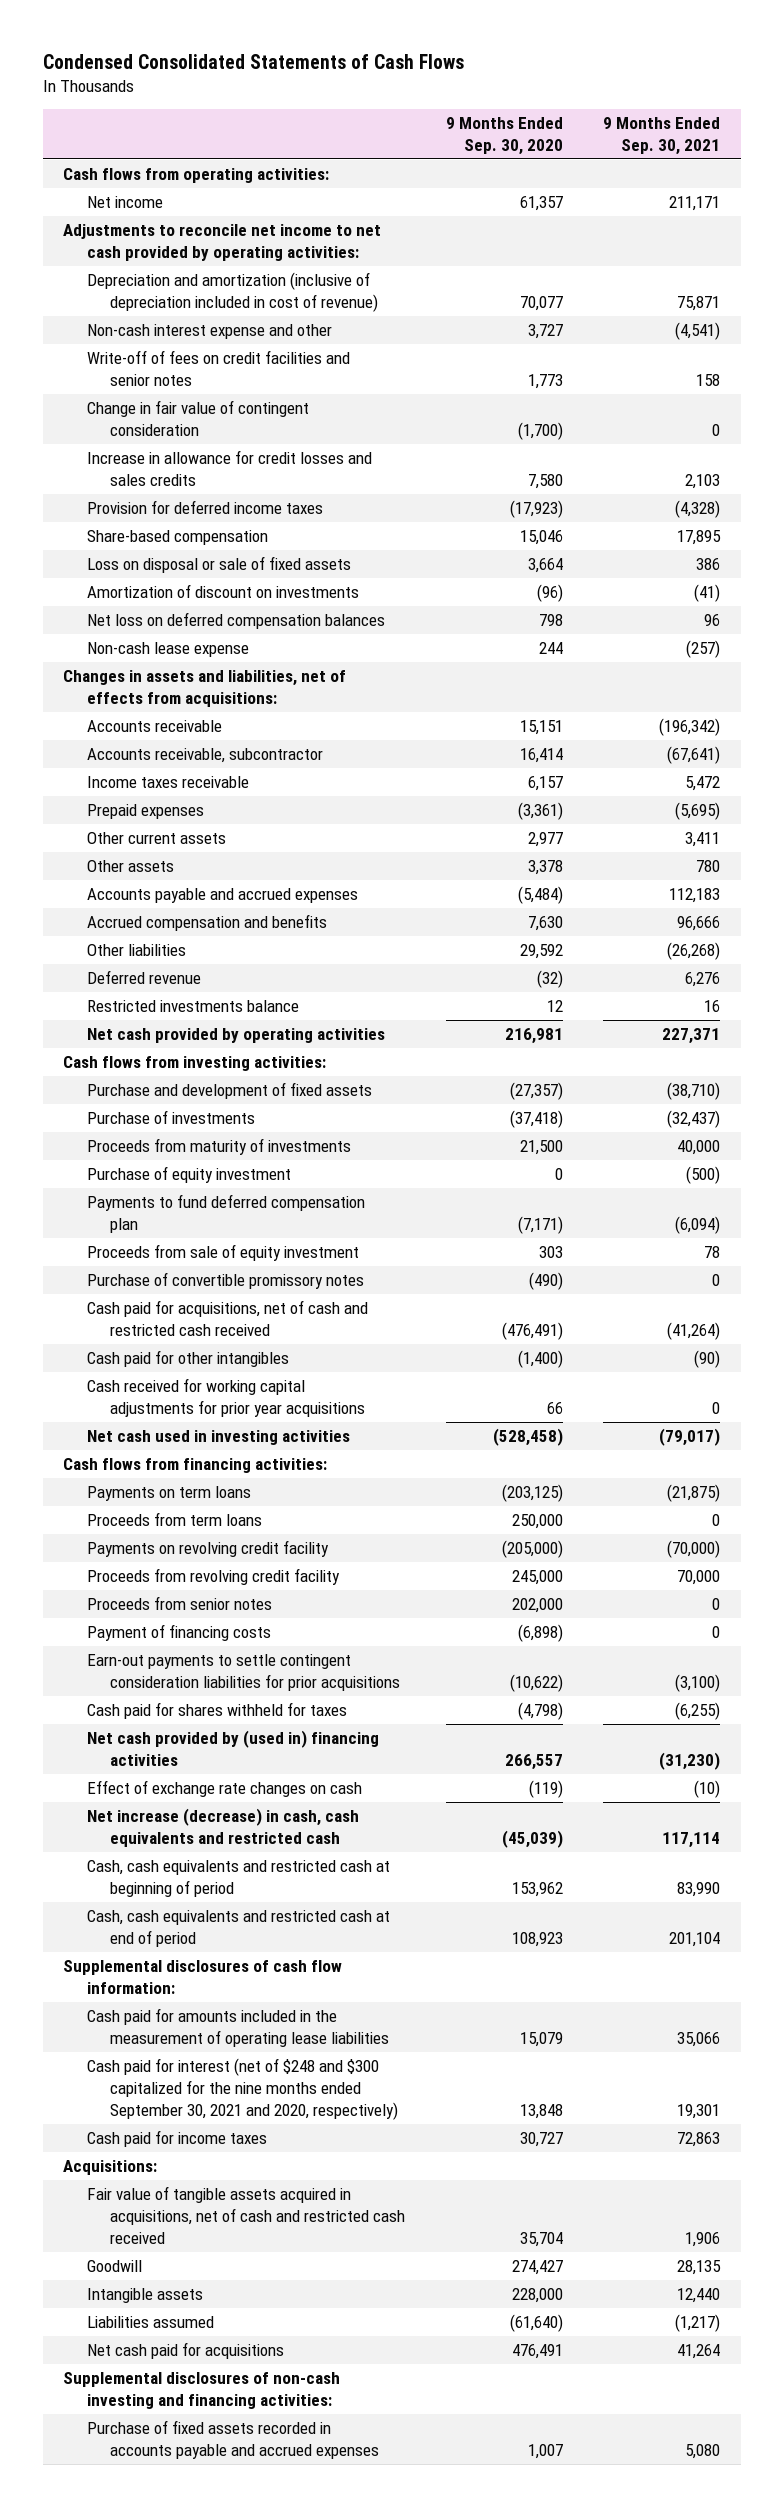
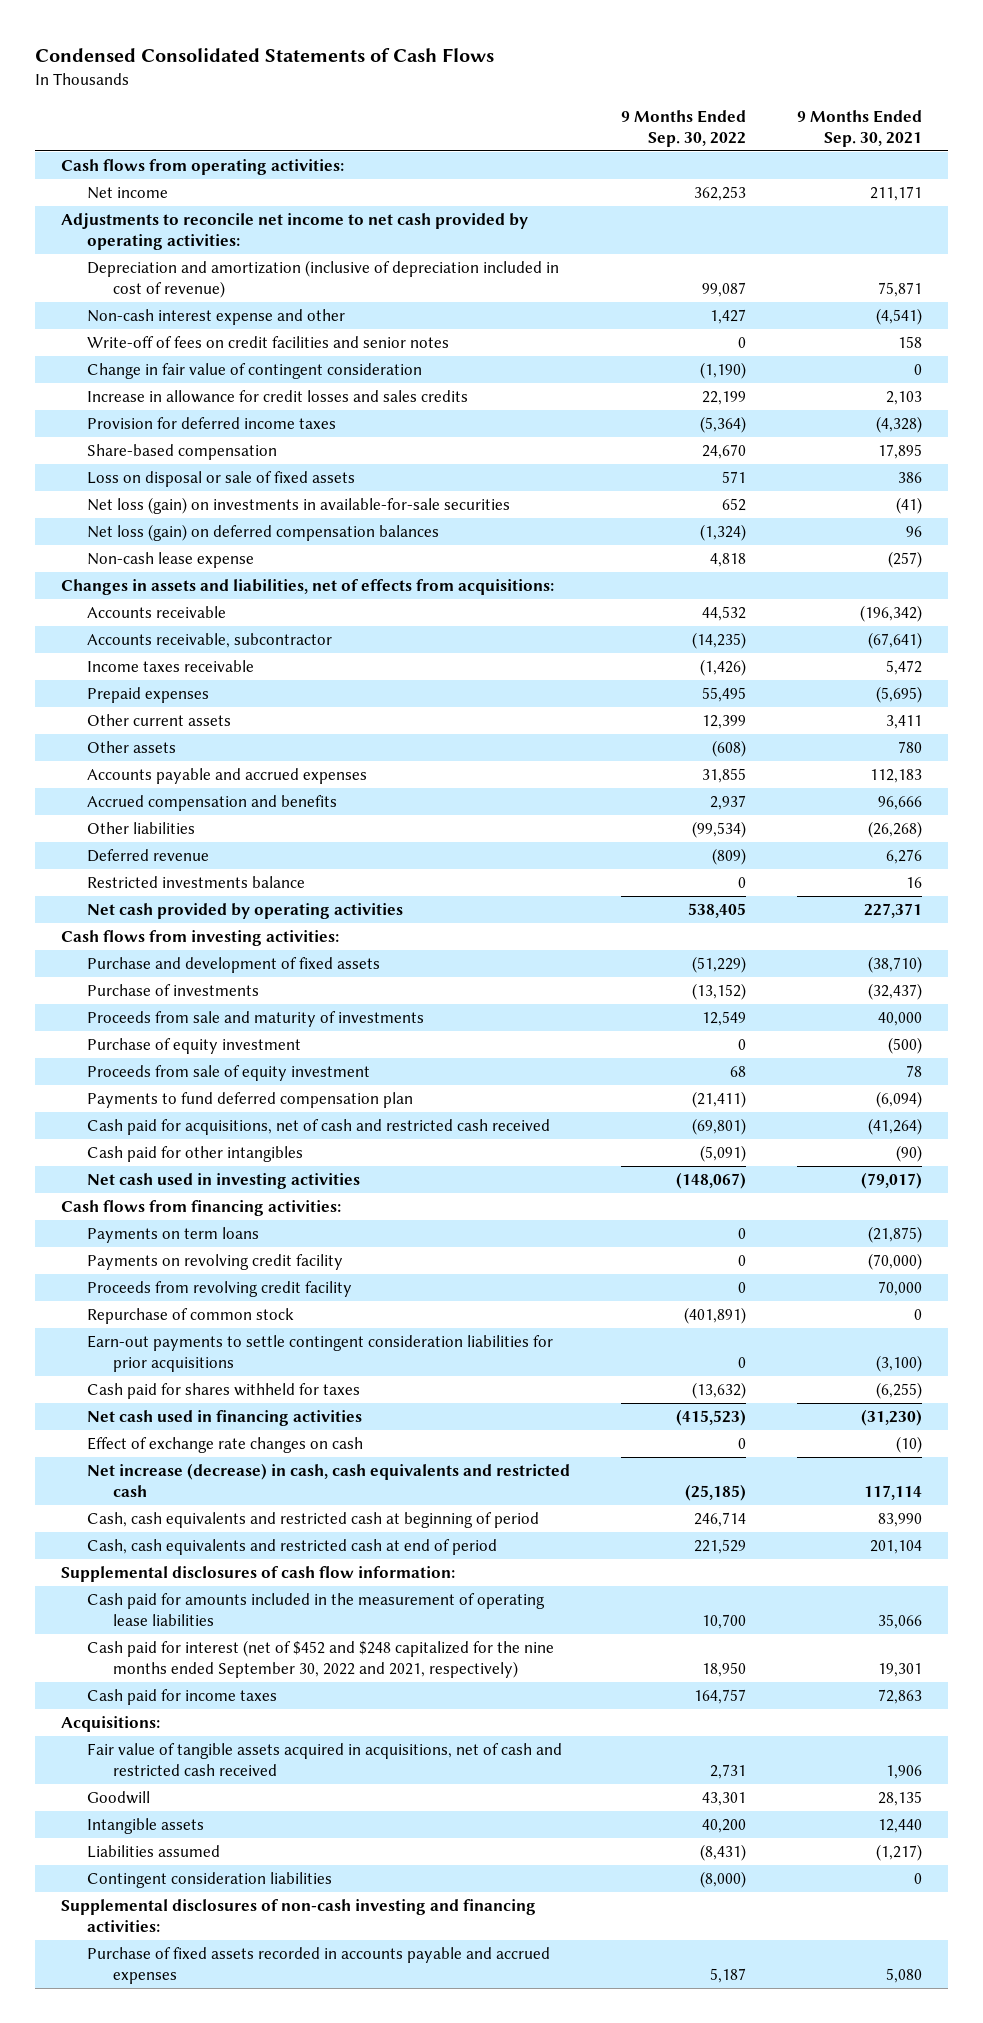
[445,116,563,155] 9 Months Ended Sep. 30, 2020 -> none
none -> [621,109,747,148] 9 Months Ended Sep. 30, 2022
[86,584,359,599] Amortization of discount on investments -> none
none -> [86,496,510,514] Net loss (gain) on investments in available-for-sale securities
[86,612,385,630] Net loss on deferred compensation balances -> [86,523,439,541] Net loss (gain) on deferred compensation balances
[86,1138,351,1156] Proceeds from maturity of investments -> [86,1010,424,1027] Proceeds from sale and maturity of investments
[86,1272,364,1290] Purchase of convertible promissory notes -> none
[86,1194,365,1234] Payments to fund deferred compensation plan -> [86,1091,413,1108] Payments to fund deferred compensation plan
[86,1378,366,1418] Cash received for working capital adjustments for prior year acquisitions -> none
[86,1512,262,1527] Proceeds from term loans -> none
[86,1596,272,1611] Proceeds from senior notes -> none
[86,1624,271,1642] Payment of financing costs -> none
none -> [86,1307,294,1324] Repurchase of common stock
[86,1730,379,1767] Net cash provided by (used in) financing activities -> [86,1409,362,1426] Net cash used in financing activities
[86,2058,399,2120] Cash paid for interest (net of $248 and $300 capitalized for the nine months ended September 30, 2021 and 2020, respectively) -> [86,1639,554,1679] Cash paid for interest (net of $452 and $248 capitalized for the nine months ended September 30, 2022 and 2021, respectively)
[86,2342,284,2360] Net cash paid for acquisitions -> none
none -> [86,1871,332,1888] Contingent consideration liabilities

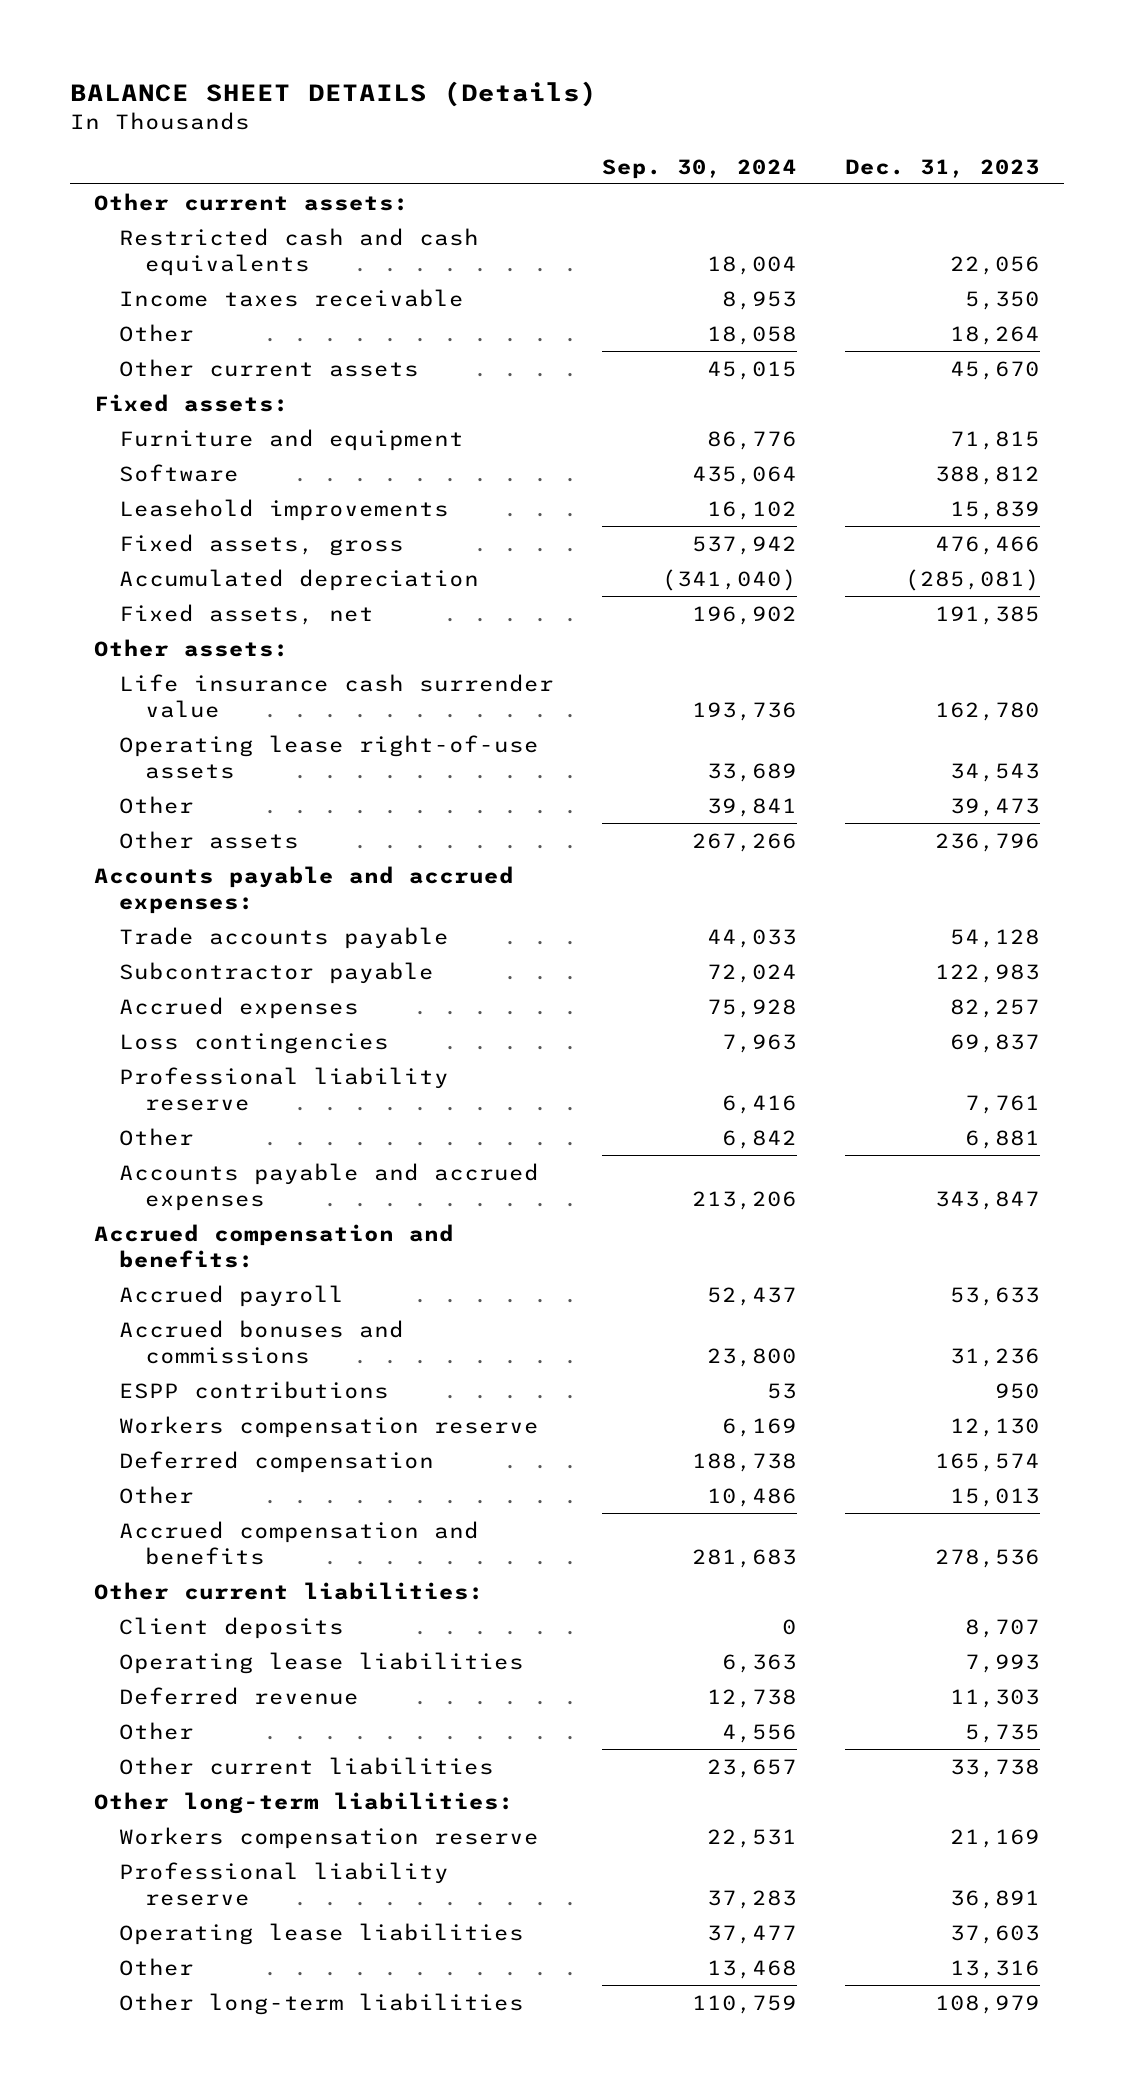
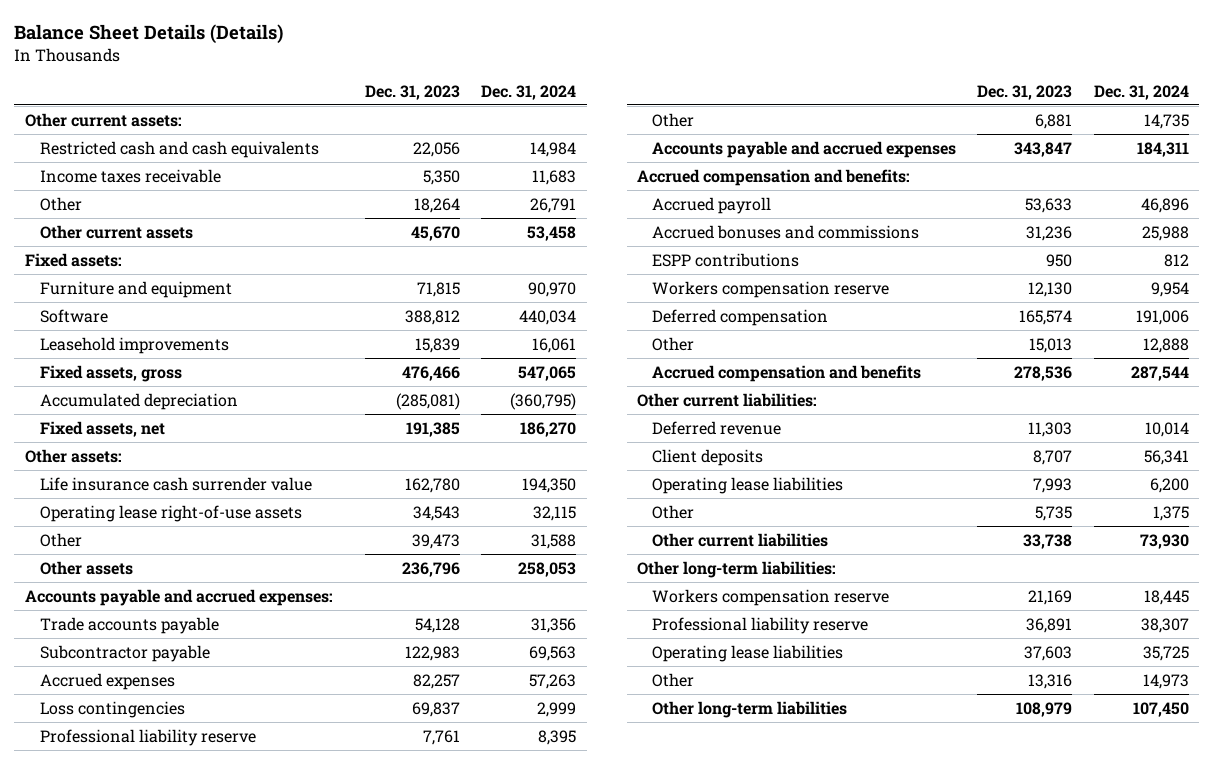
[69,81,597,108] BALANCE SHEET DETAILS (Details) -> [14,24,284,45] Balance Sheet Details (Details)
[602,158,798,179] Sep. 30, 2024 -> none
none -> [480,84,576,100] Dec. 31, 2024
[119,1686,360,1705] Deferred revenue -> [652,420,782,435] Deferred revenue

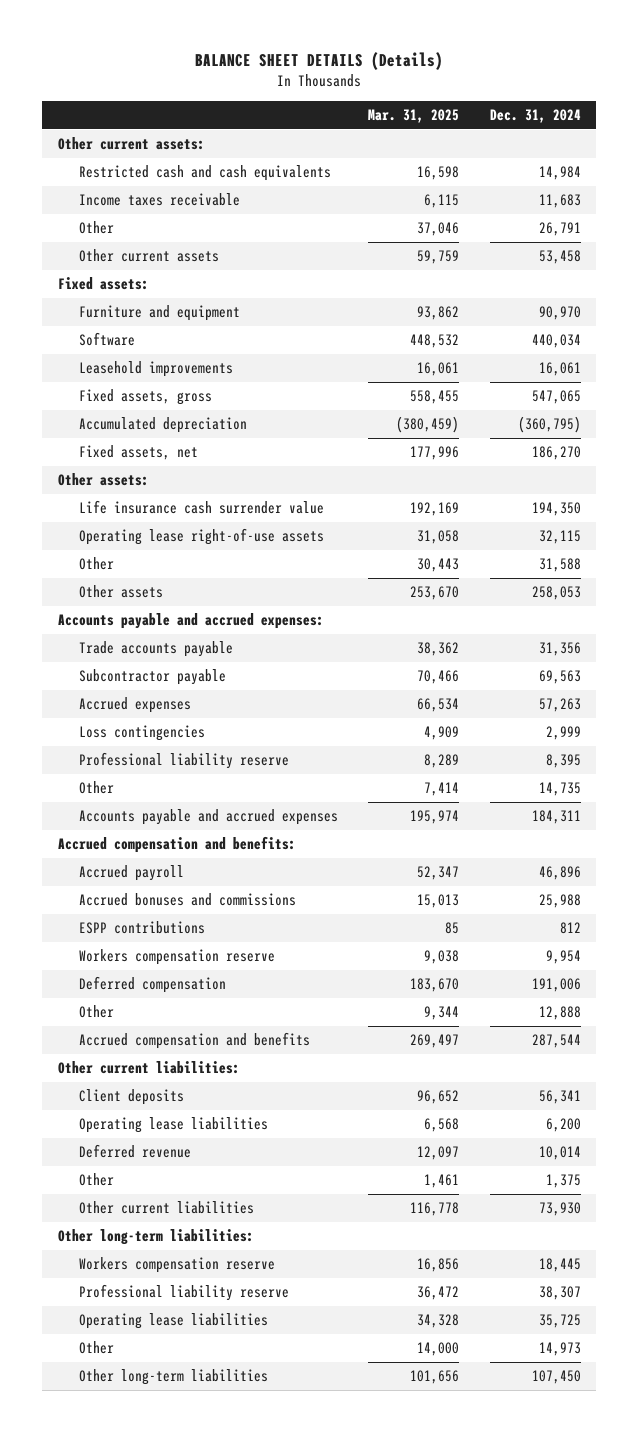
[14,24,284,45] Balance Sheet Details (Details) -> [195,51,444,70] BALANCE SHEET DETAILS (Details)
[364,84,460,100] Dec. 31, 2023 -> none
none -> [368,108,460,123] Mar. 31, 2025
[652,420,782,435] Deferred revenue -> [78,1144,191,1159] Deferred revenue

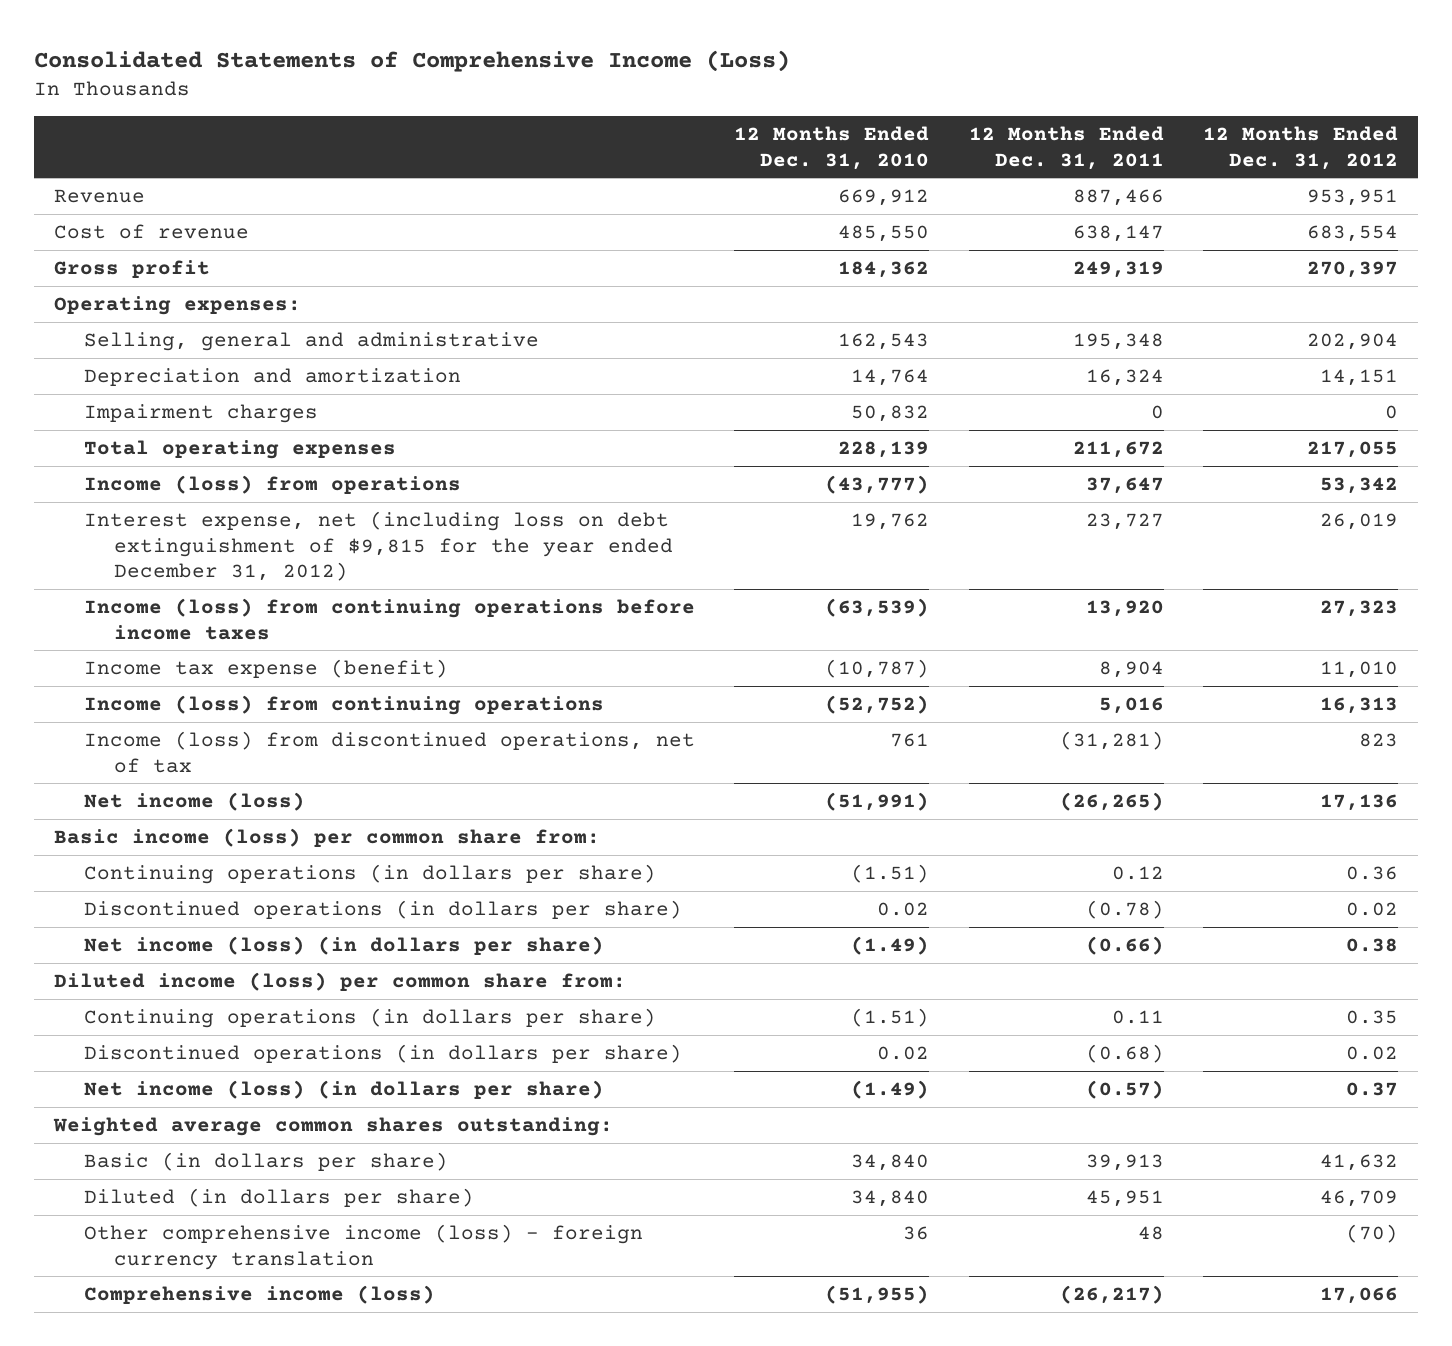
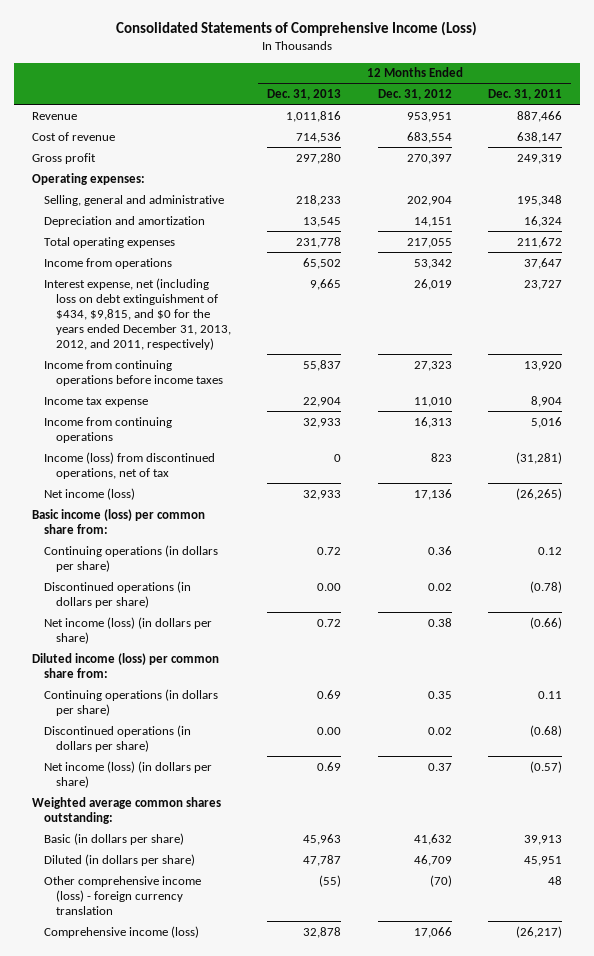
[734,125,930,170] 12 Months Ended Dec. 31, 2010 -> none
none -> [267,89,342,101] Dec. 31, 2013
[83,403,318,423] Impairment charges -> none
[83,474,461,494] Income (loss) from operations -> [43,257,172,269] Income from operations
[83,510,673,582] Interest expense, net (including loss on debt extinguishment of $9,815 for the year ended December 31, 2012) -> [43,277,231,350] Interest expense, net (including loss on debt extinguishment of $434, $9,815, and $0 for the years ended December 31, 2013, 2012, and 2011, respectively)
[83,597,695,640] Income (loss) from continuing operations before income taxes -> [43,359,223,386] Income from continuing operations before income taxes
[83,658,448,678] Income tax expense (benefit) -> [43,396,148,407] Income tax expense
[83,694,604,715] Income (loss) from continuing operations -> [43,416,172,443] Income from continuing operations

